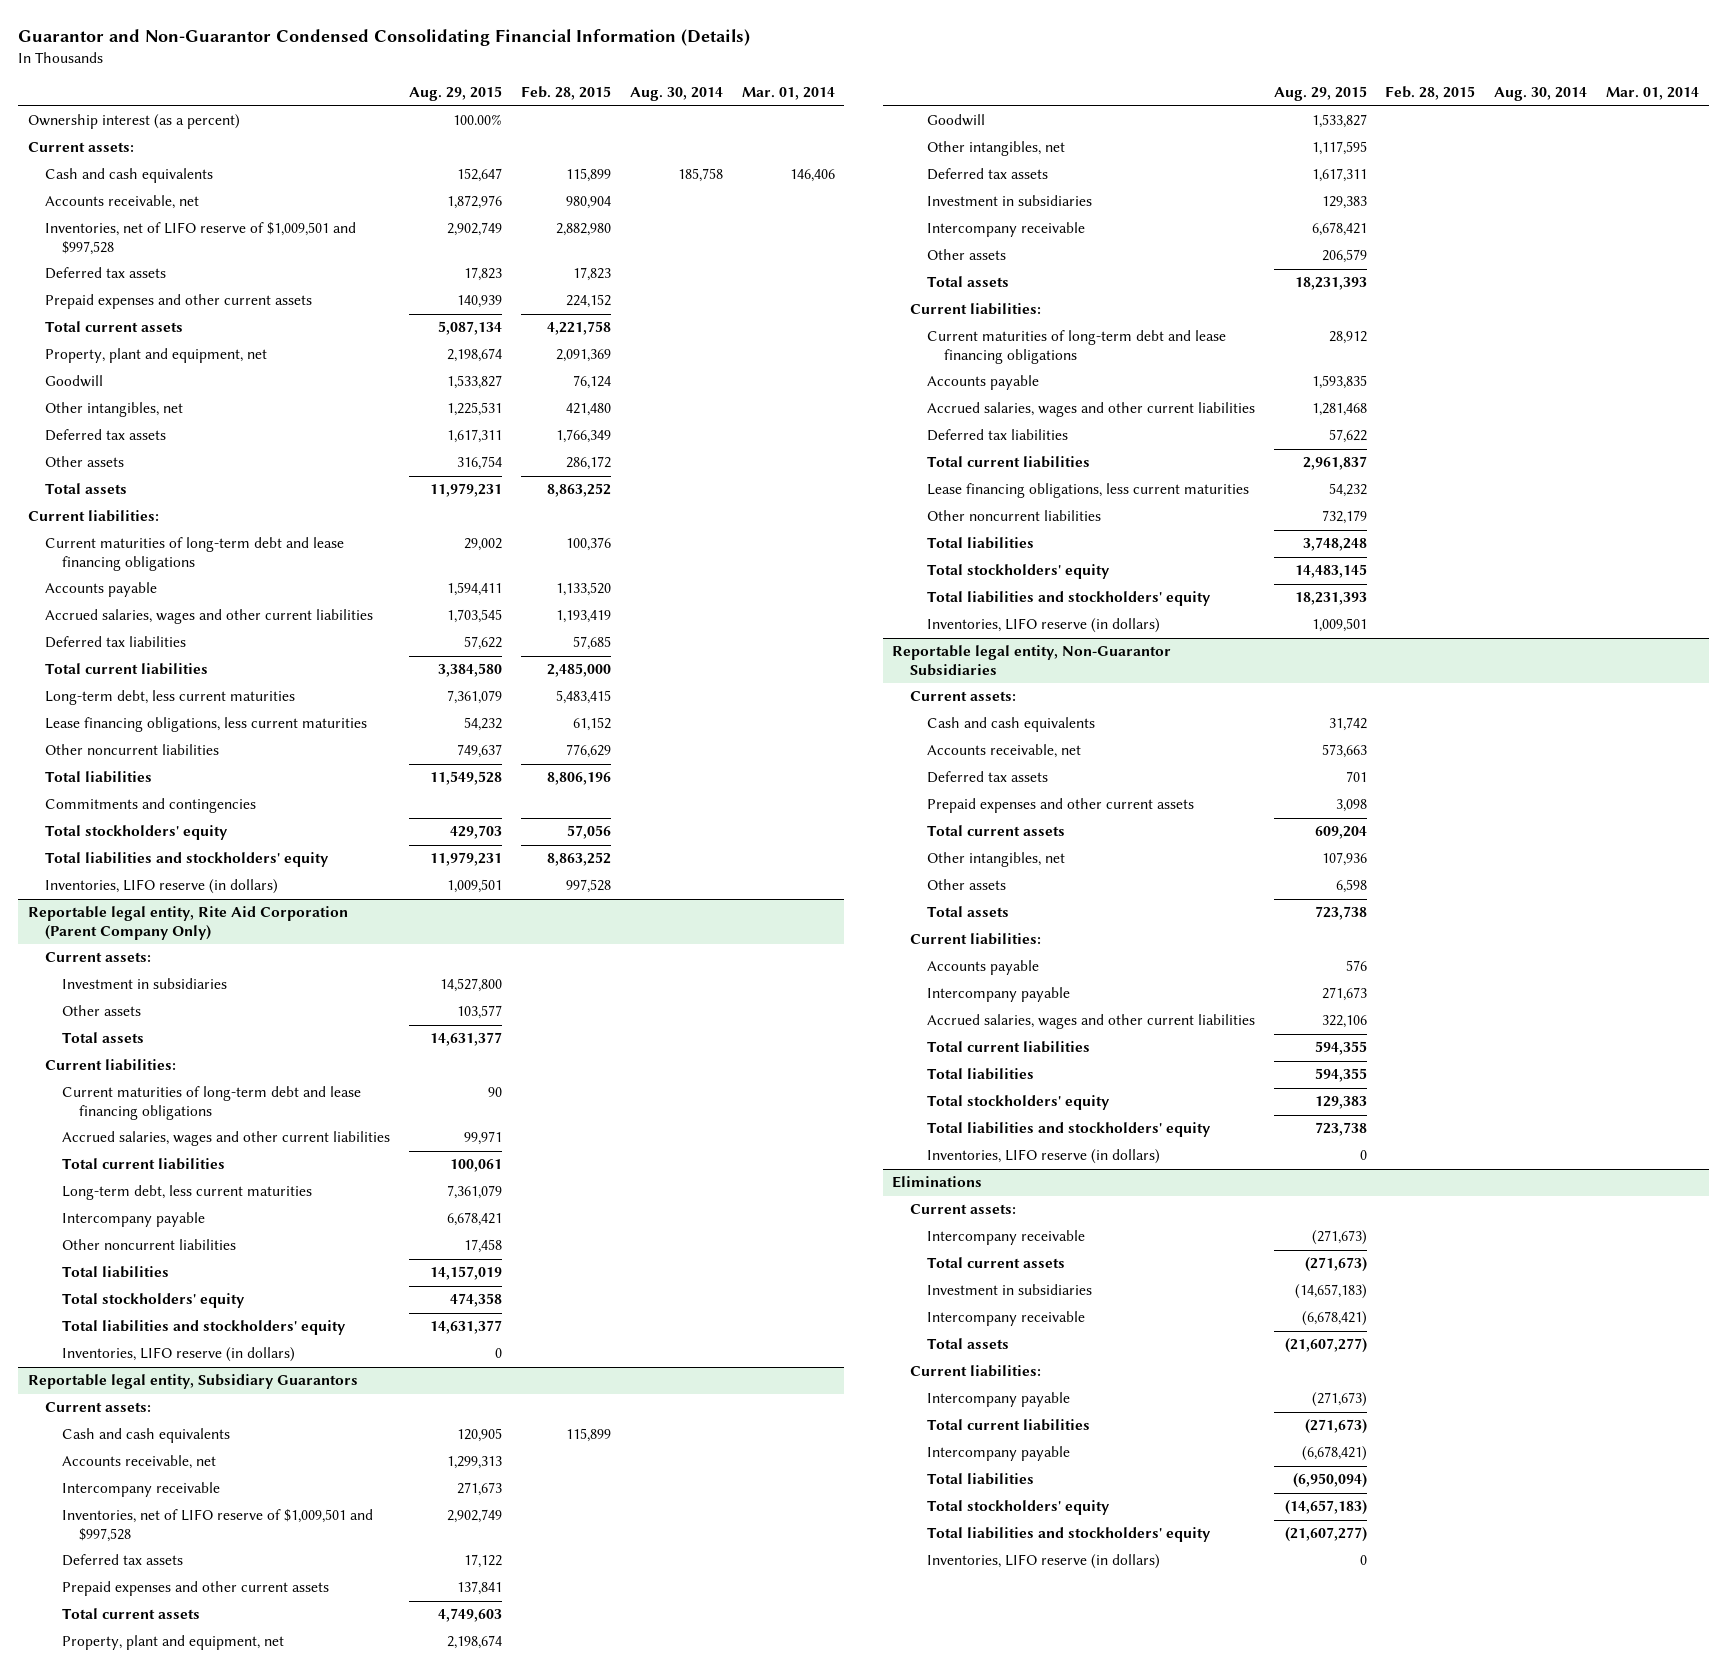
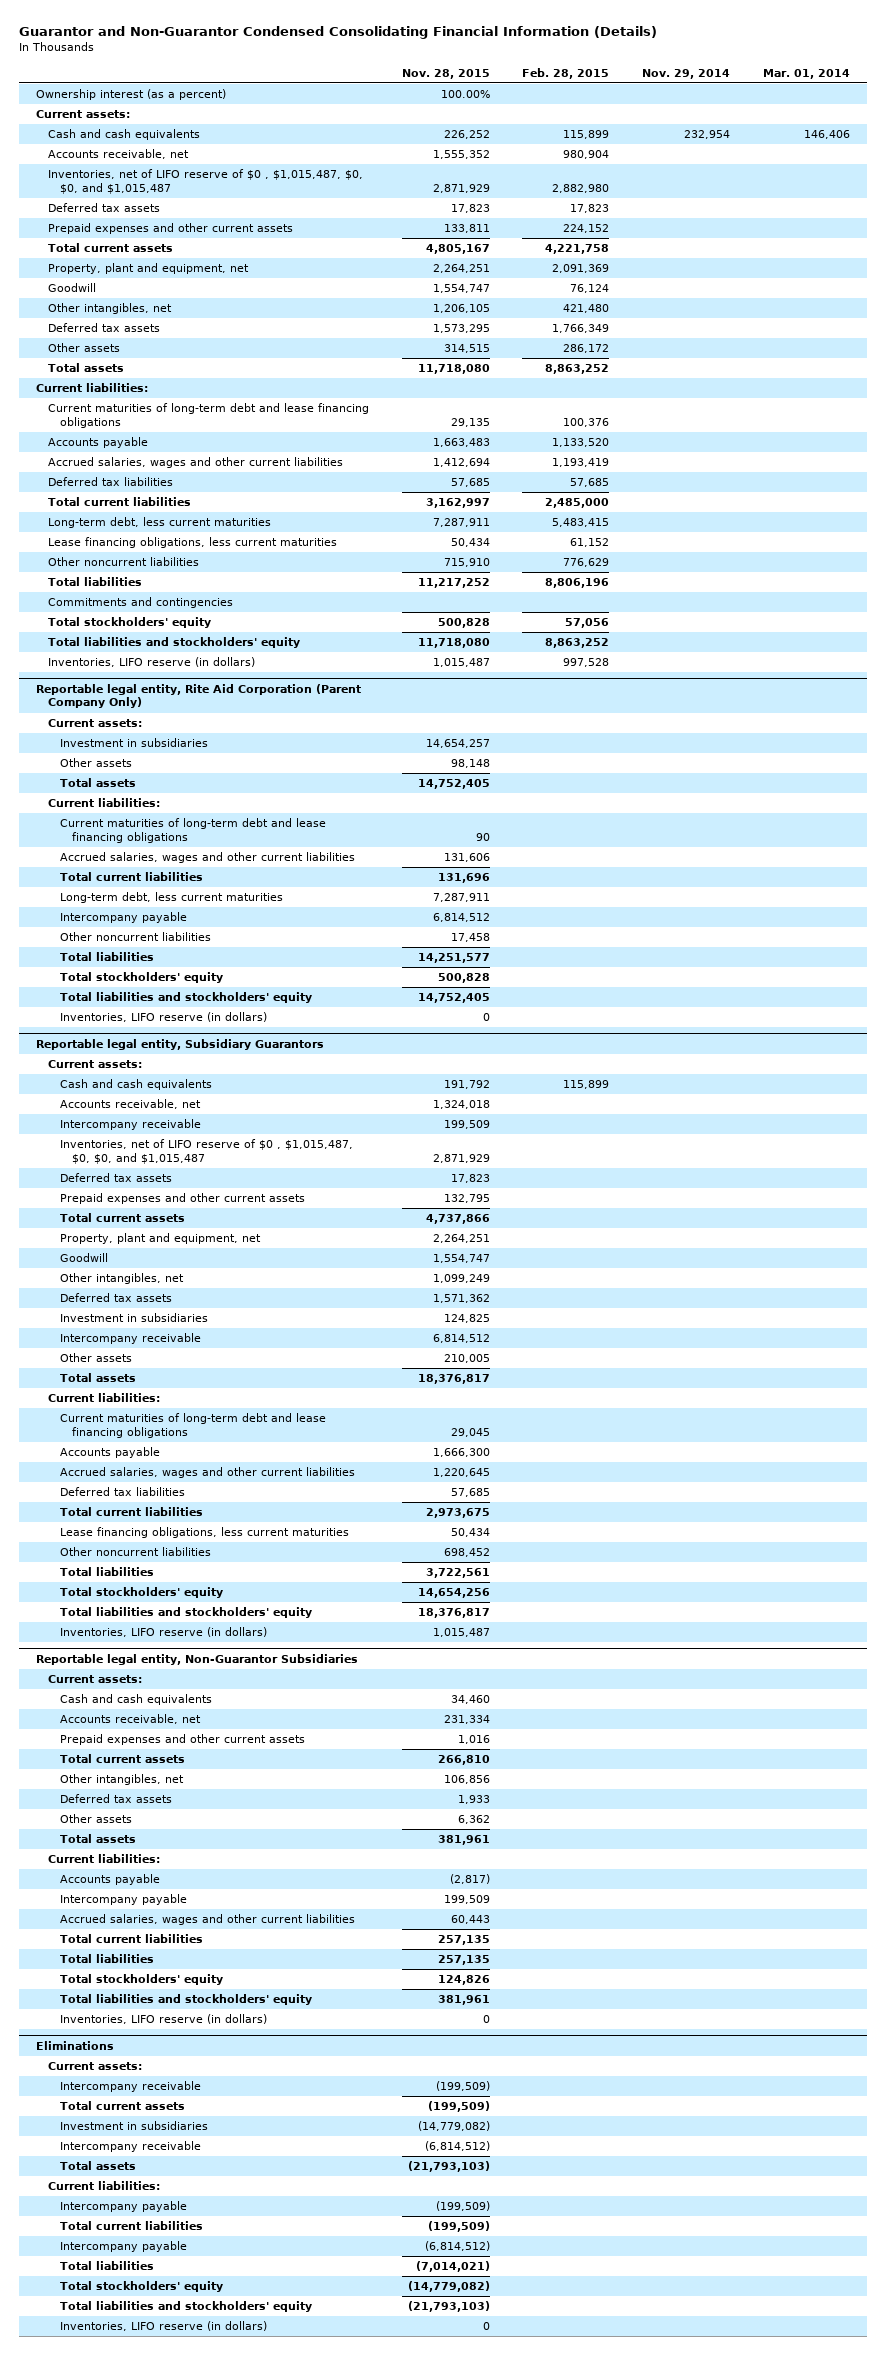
[409,86,503,102] Aug. 29, 2015 -> none
[629,87,723,102] Aug. 30, 2014 -> none
none -> [401,68,490,79] Nov. 28, 2015
none -> [642,68,731,79] Nov. 29, 2014
[44,222,356,256] Inventories, net of LIFO reserve of $1,009,501 and $997,528 -> [47,169,363,194] Inventories, net of LIFO reserve of $0 , $1,015,487, $0, $0, and $1,015,487
[62,1509,374,1543] Inventories, net of LIFO reserve of $1,009,501 and $997,528 -> [59,1139,353,1164] Inventories, net of LIFO reserve of $0 , $1,015,487, $0, $0, and $1,015,487
[926,771,1048,784] Deferred tax assets -> [59,1794,172,1804] Deferred tax assets

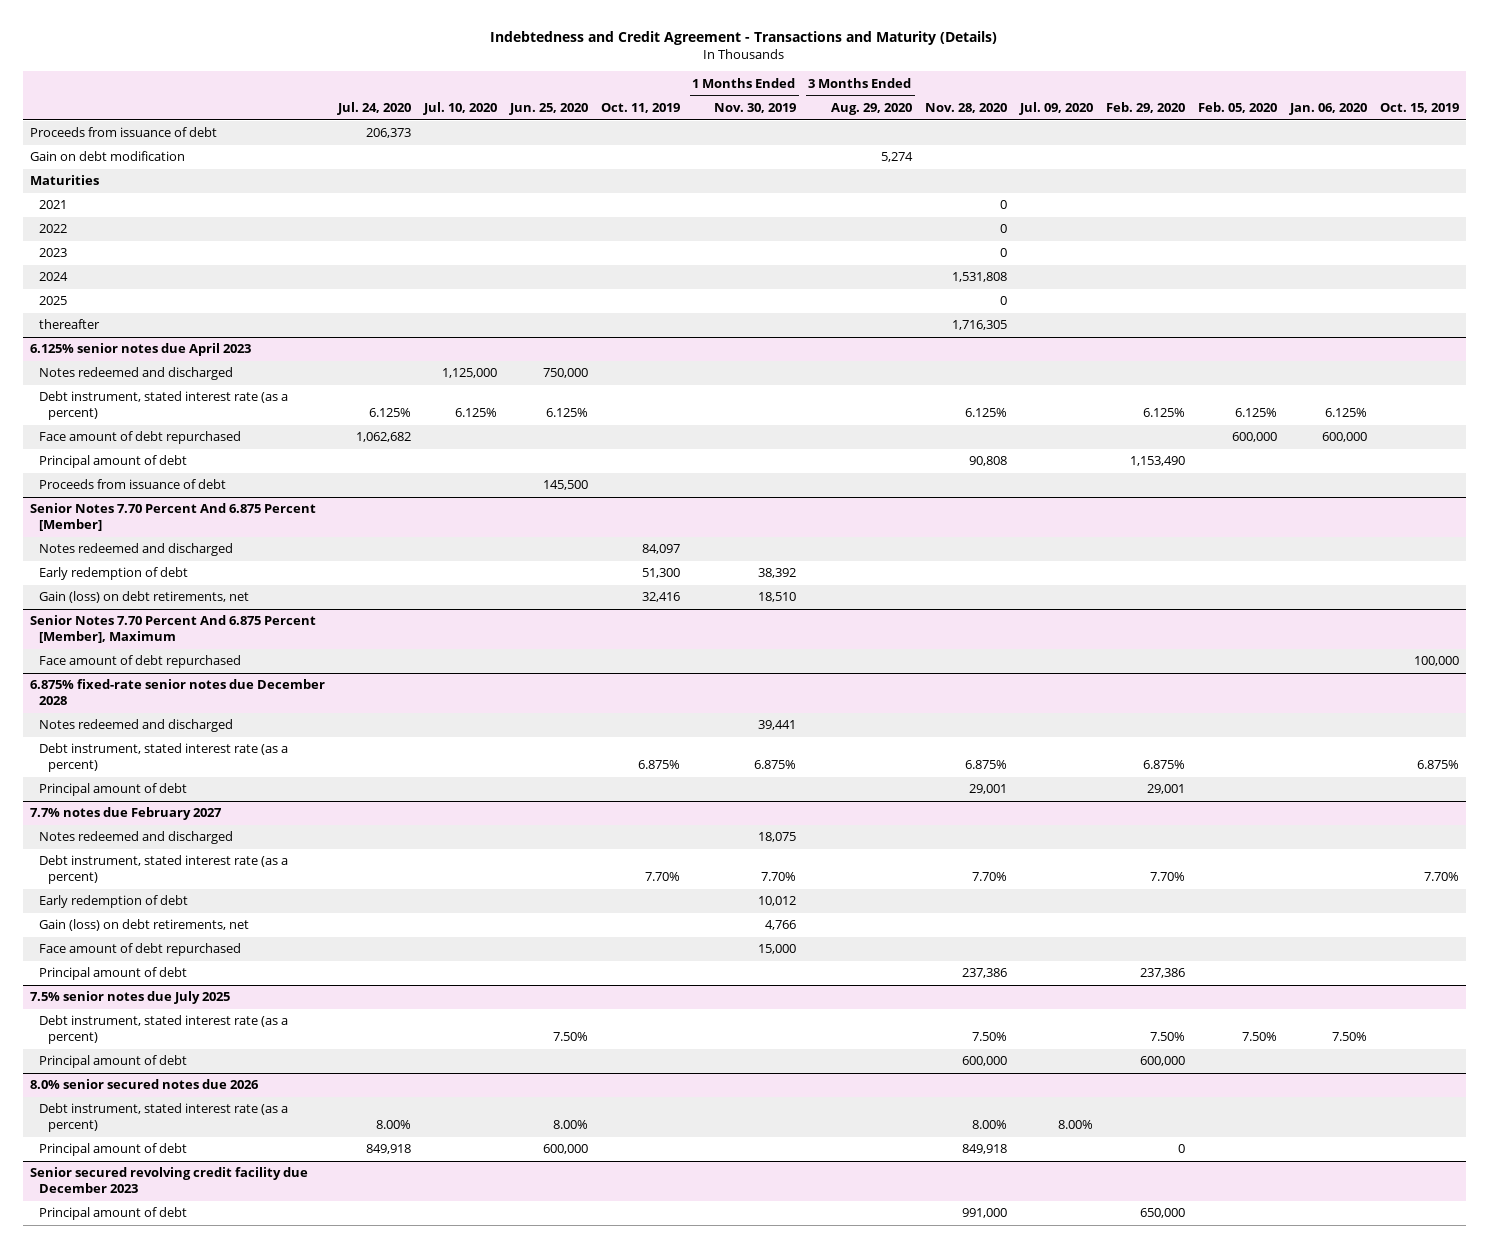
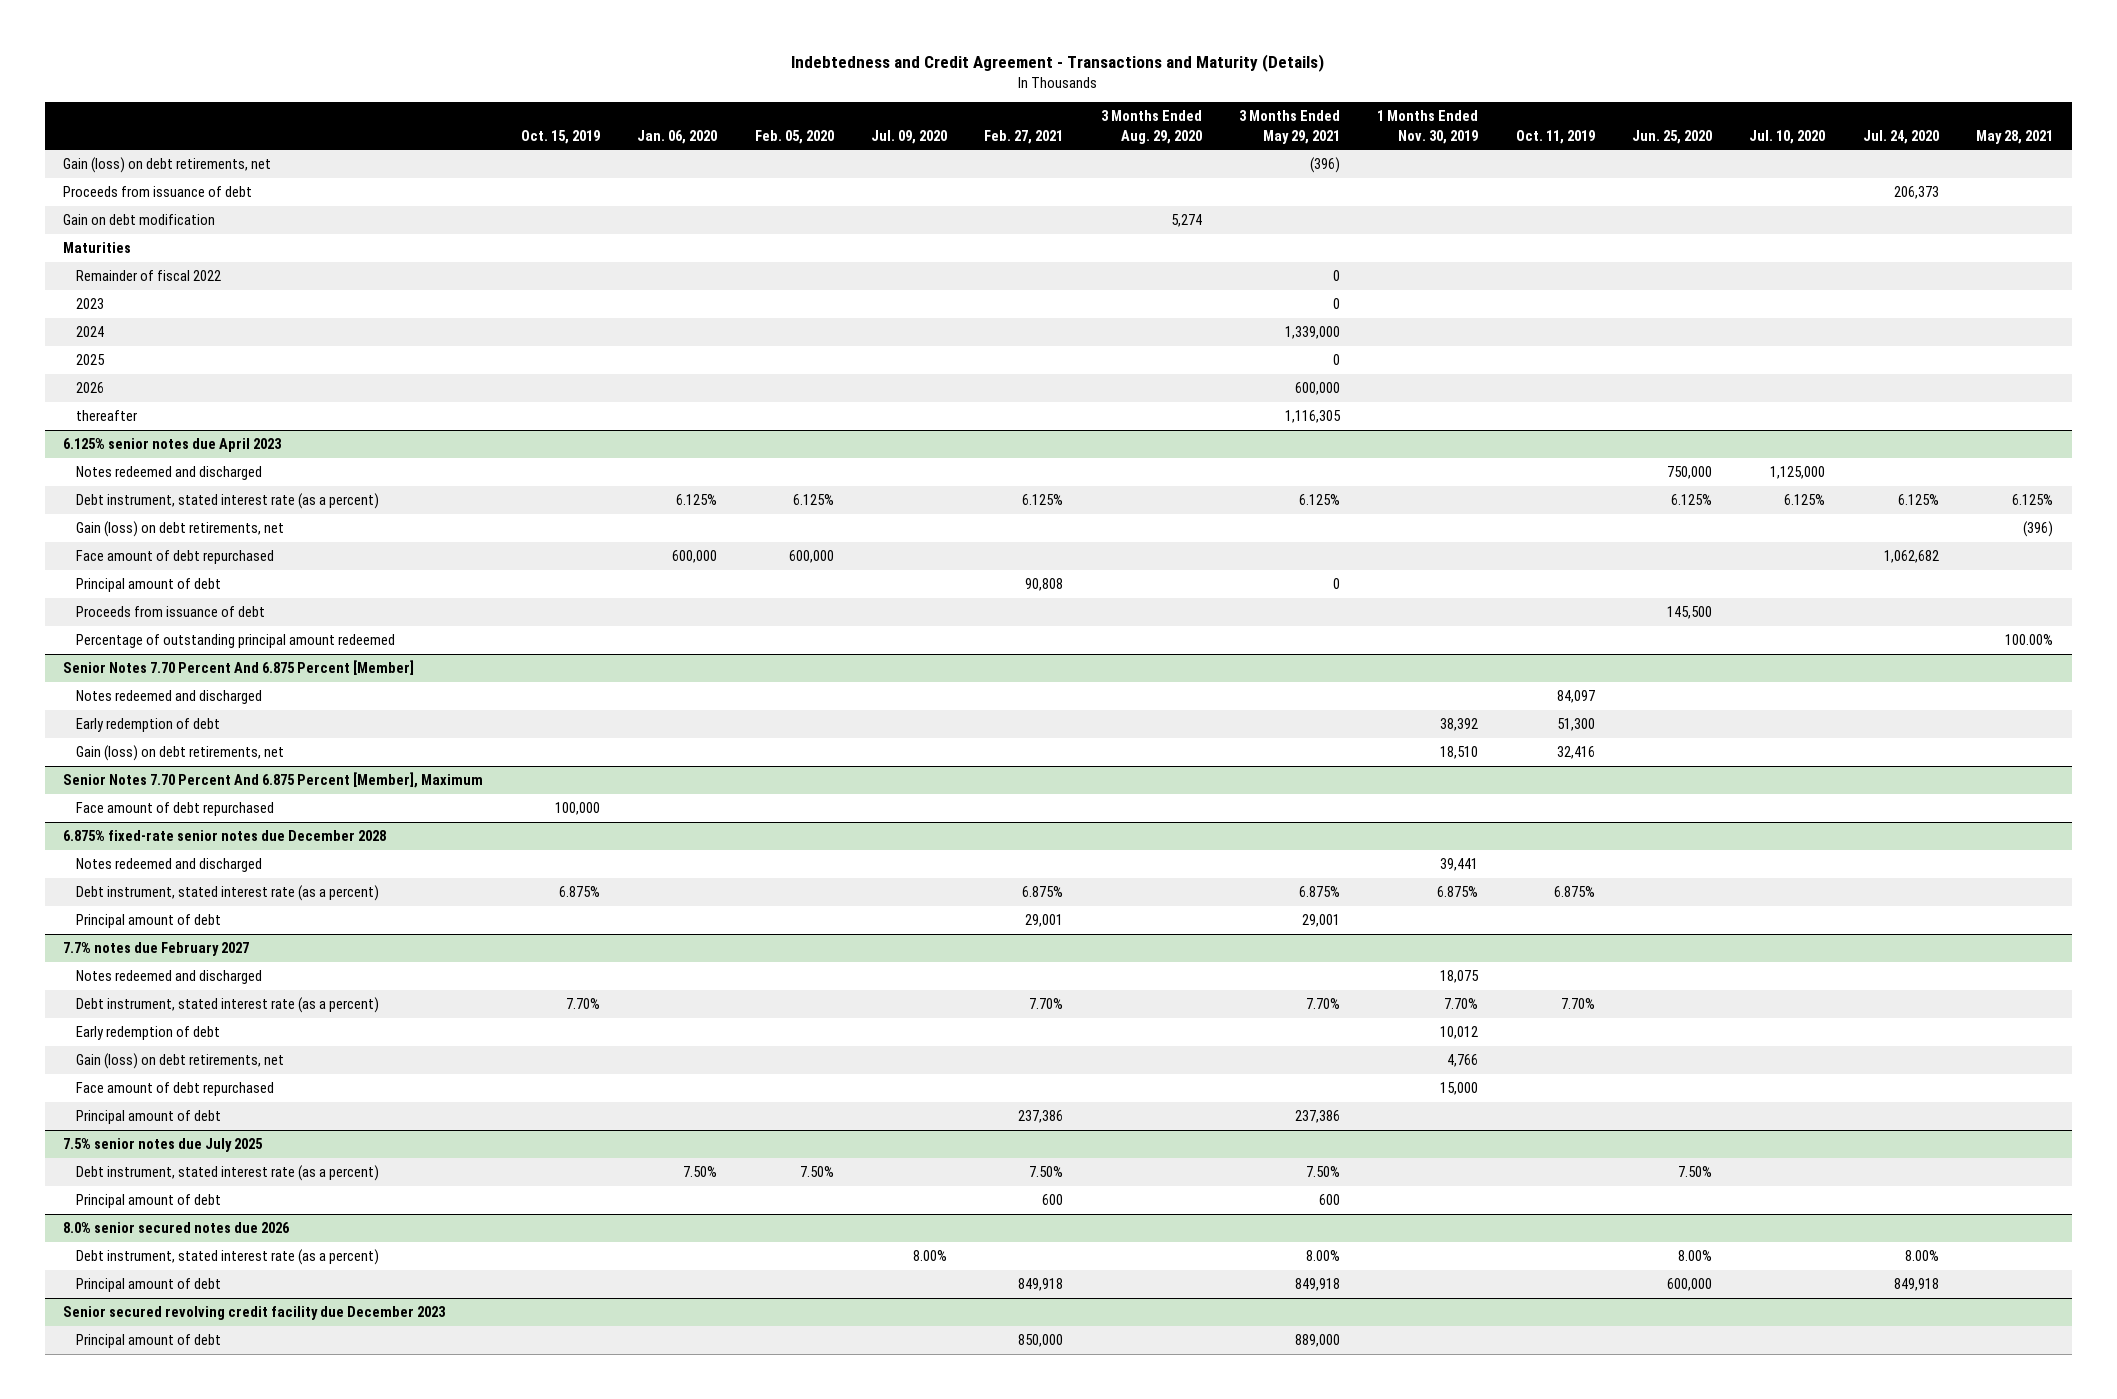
[924,102,1007,113] Nov. 28, 2020 -> none
[1106,101,1186,113] Feb. 29, 2020 -> none
none -> [984,129,1064,144] Feb. 27, 2021
none -> [1239,110,1341,144] 3 Months Ended May 29, 2021
none -> [1976,129,2054,144] May 28, 2021
none -> [63,157,272,174] Gain (loss) on debt retirements, net
[38,224,67,234] 2022 -> none
[38,200,67,210] 2021 -> [76,270,222,282] Remainder of fiscal 2022
none -> [76,382,105,394] 2026
none -> [76,521,285,538] Gain (loss) on debt retirements, net
none -> [76,634,396,649] Percentage of outstanding principal amount redeemed

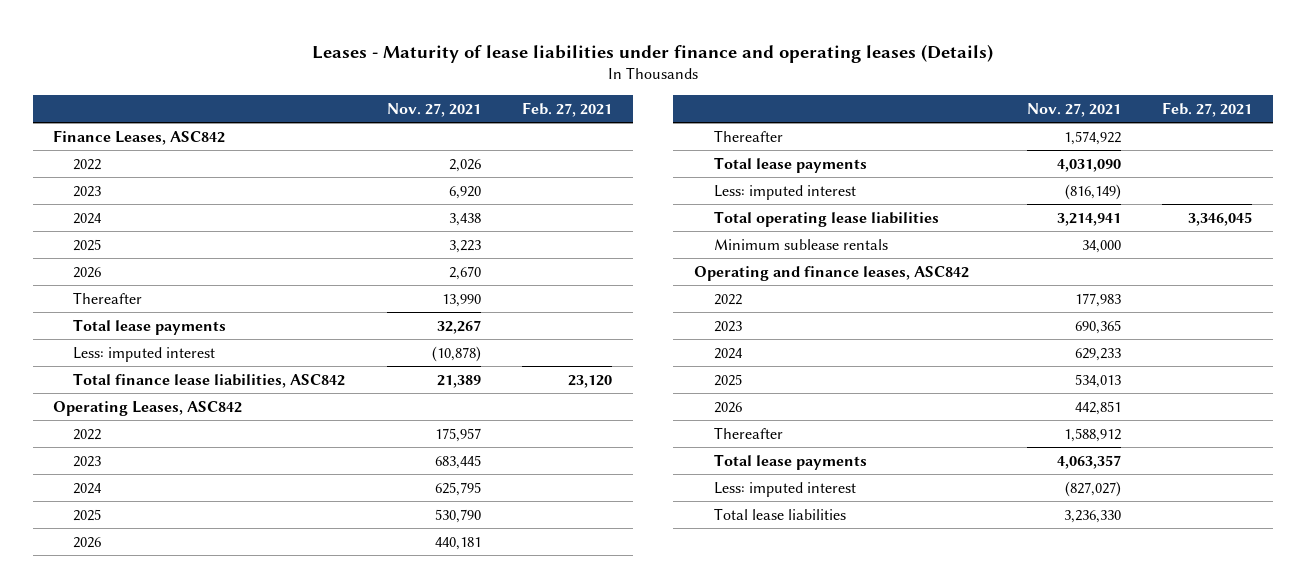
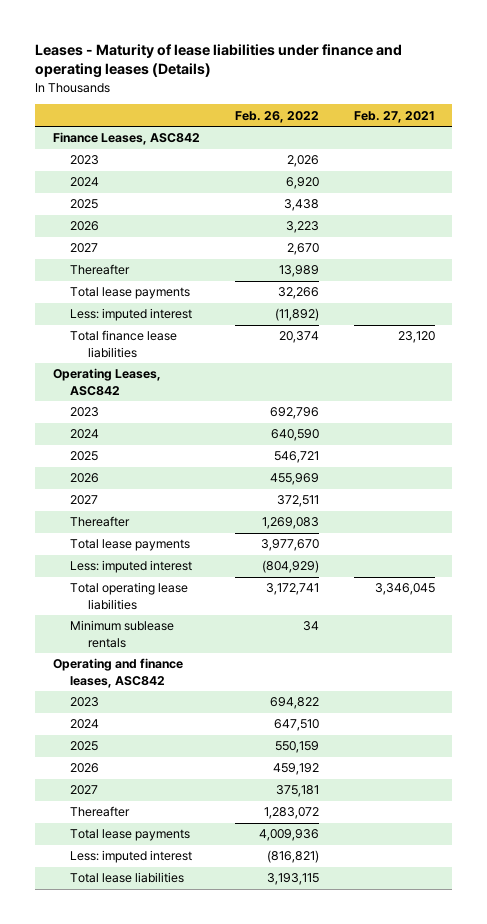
[386,103,481,118] Nov. 27, 2021 -> none
none -> [234,110,319,123] Feb. 26, 2022
[73,158,102,170] 2022 -> none
none -> [70,243,99,254] 2027
[73,372,346,388] Total finance lease liabilities, ASC842 -> [70,330,178,358] Total finance lease liabilities
[73,428,102,440] 2022 -> none
none -> [70,495,99,506] 2027
[713,293,742,305] 2022 -> none
none -> [70,785,99,796] 2027

